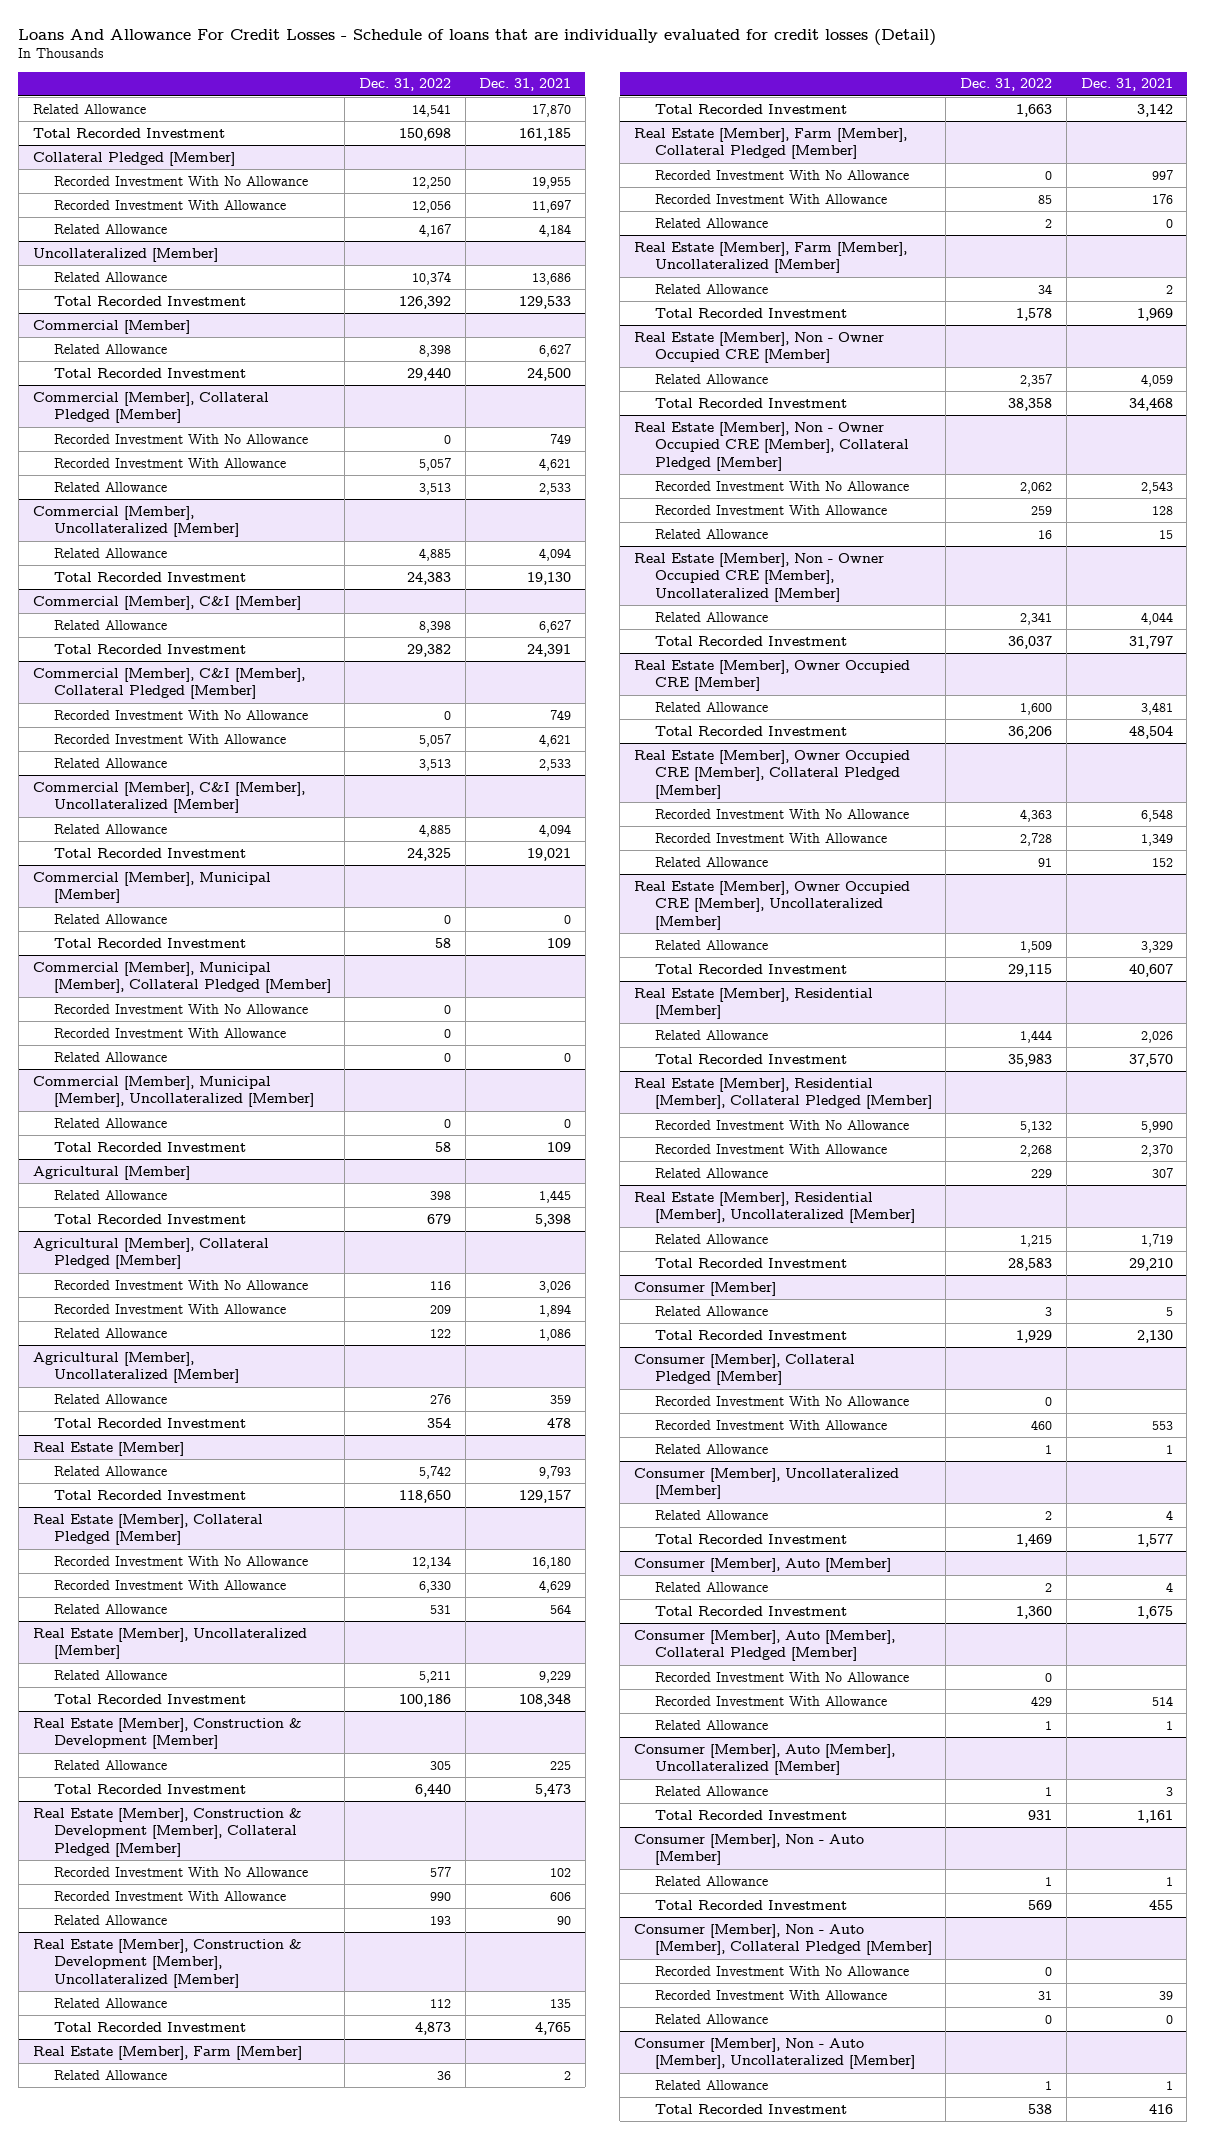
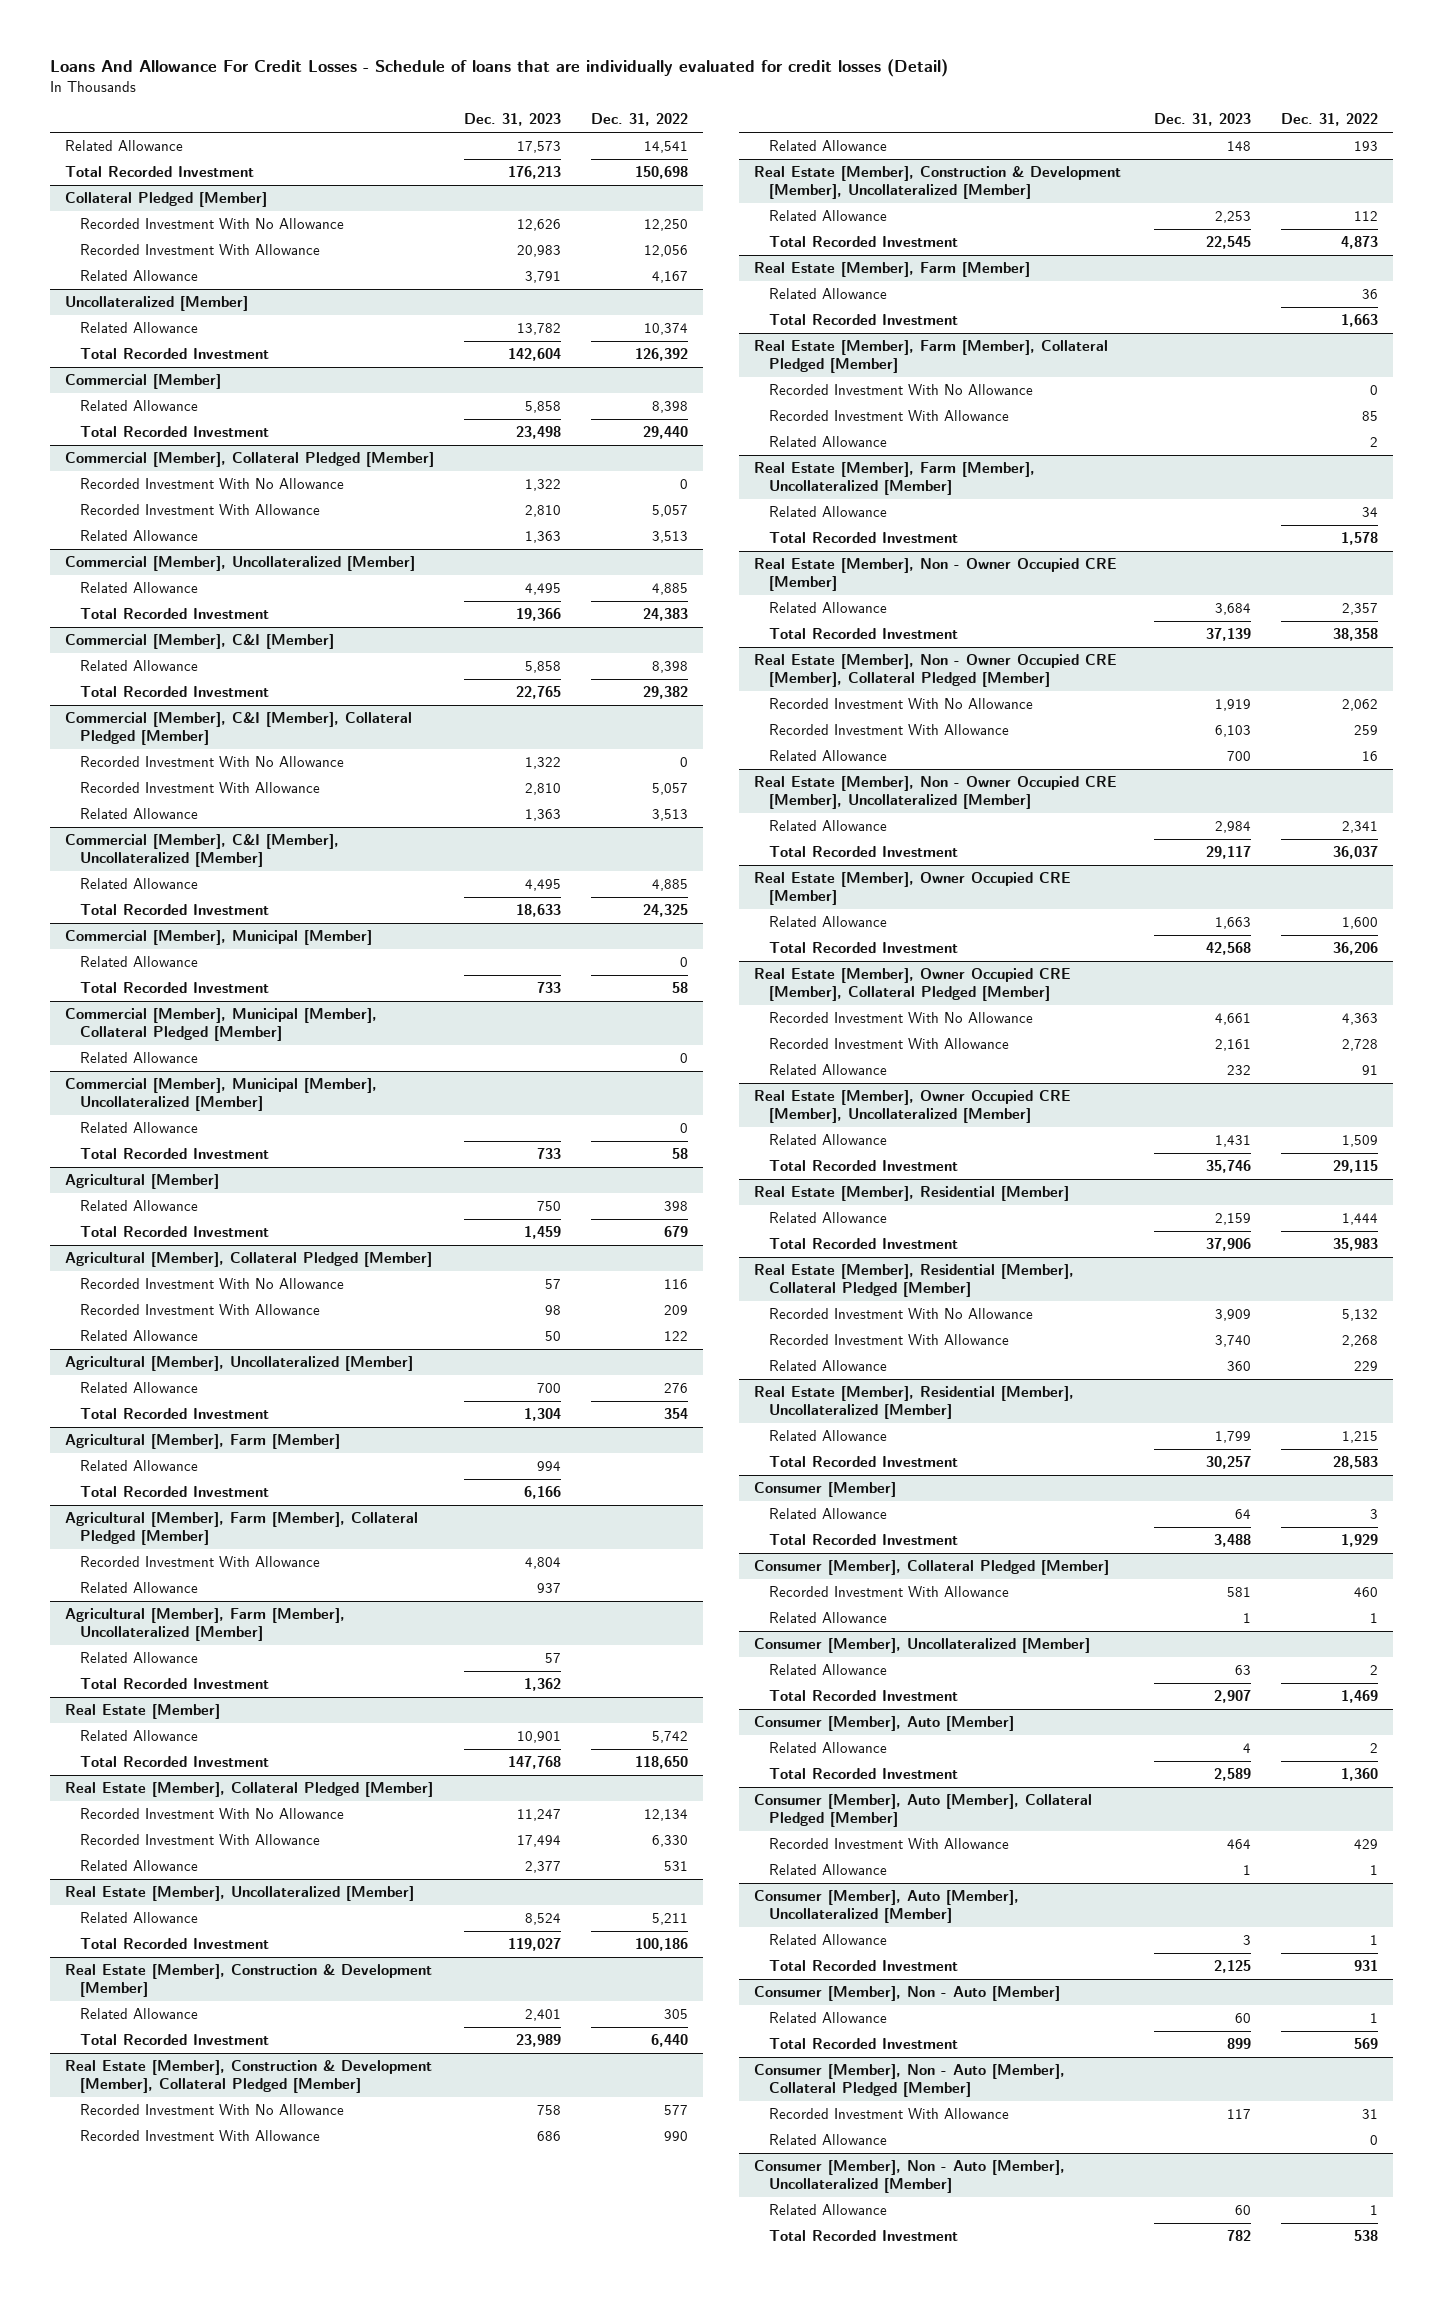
[479,78,572,92] Dec. 31, 2021 -> none
none -> [464,113,562,127] Dec. 31, 2023
[53,1003,308,1014] Recorded Investment With No Allowance -> none
[53,1027,286,1038] Recorded Investment With Allowance -> none
none -> [64,1434,340,1450] Agricultural [Member], Farm [Member]
none -> [79,1460,198,1472] Related Allowance
none -> [79,1486,269,1498] Total Recorded Investment
none -> [64,1512,418,1545] Agricultural [Member], Farm [Member], Collateral Pledged [Member]
none -> [79,1556,320,1568] Recorded Investment With Allowance
none -> [79,1582,198,1594] Related Allowance
none -> [64,1608,345,1641] Agricultural [Member], Farm [Member], Uncollateralized [Member]
none -> [79,1652,198,1664] Related Allowance
none -> [79,1678,269,1690] Total Recorded Investment
[654,1395,909,1406] Recorded Investment With No Allowance -> none
[654,1671,909,1682] Recorded Investment With No Allowance -> none
[654,1965,909,1976] Recorded Investment With No Allowance -> none

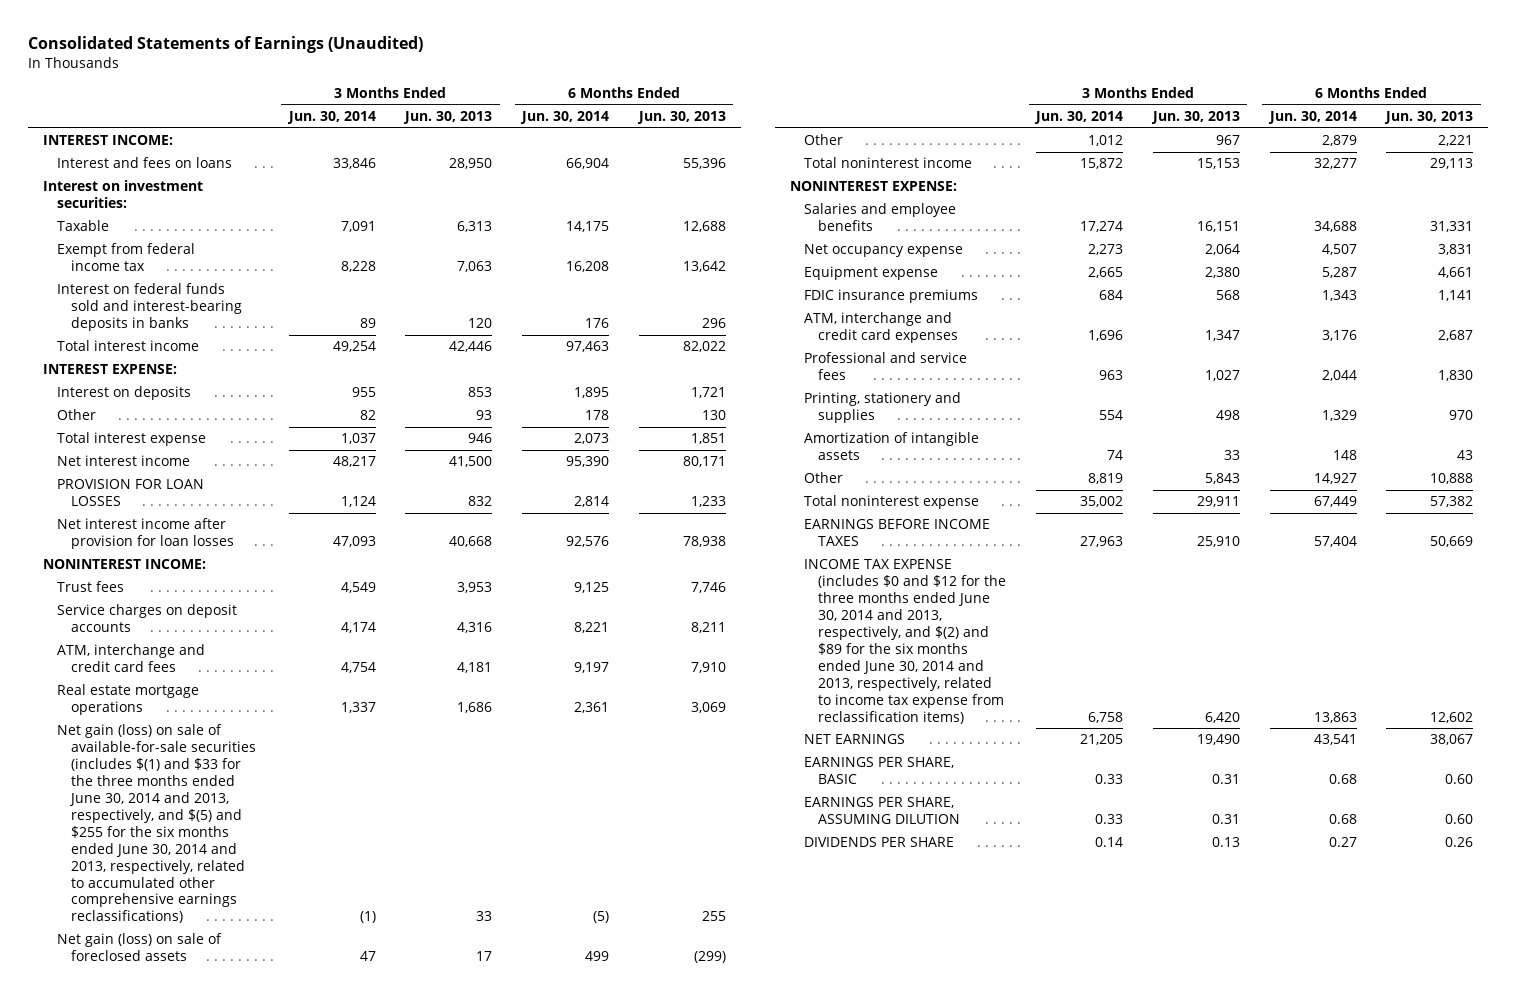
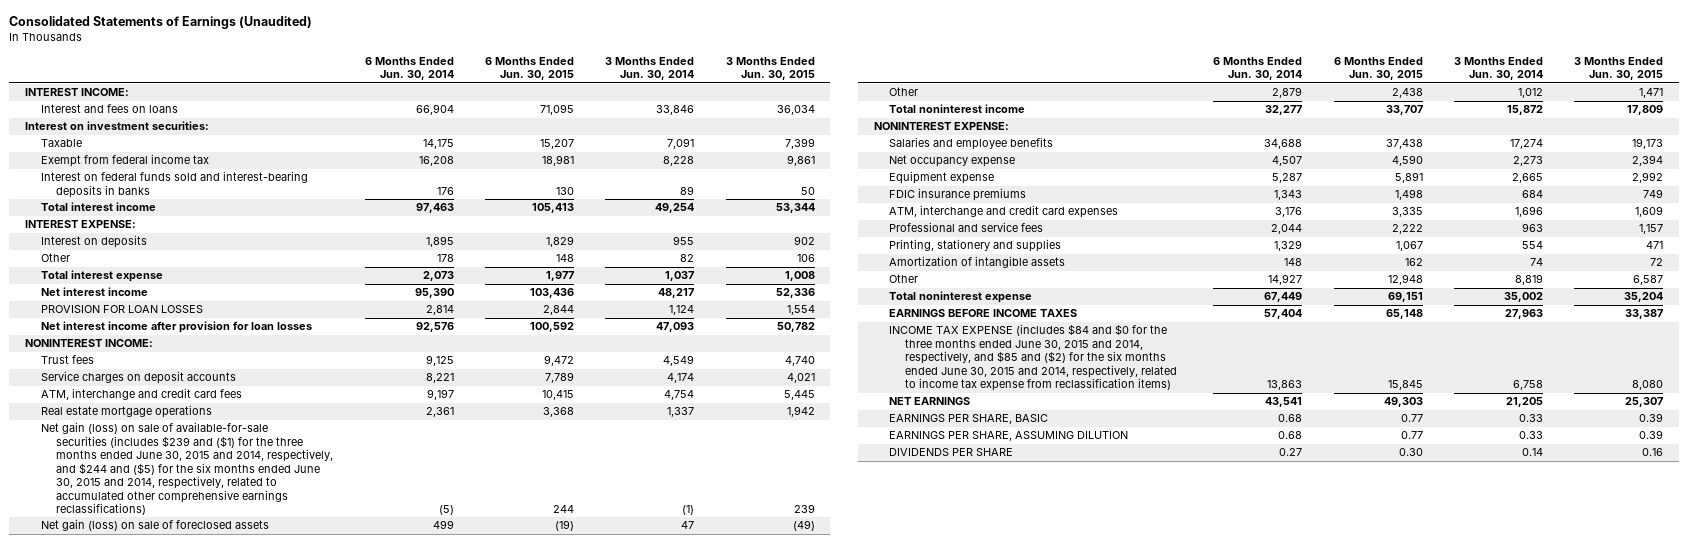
[403,111,493,125] Jun. 30, 2013 -> none
[636,111,726,125] Jun. 30, 2013 -> none
none -> [484,56,574,81] 6 Months Ended Jun. 30, 2015
none -> [725,56,815,81] 3 Months Ended Jun. 30, 2015
[56,724,256,924] Net gain (loss) on sale of available-for-sale securities (includes $(1) and $33 for the three months ended June 30, 2014 and 2013, respectively, and $(5) and $255 for the six months ended June 30, 2014 and 2013, respectively, related to accumulated other comprehensive earnings reclassifications) -> [40,422,334,516] Net gain (loss) on sale of available-for-sale securities (includes $239 and ($1) for the three months ended June 30, 2015 and 2014, respectively, and $244 and ($5) for the six months ended June 30, 2015 and 2014, respectively, related to accumulated other comprehensive earnings reclassifications)
[804,559,1007,724] INCOME TAX EXPENSE (includes $0 and $12 for the three months ended June 30, 2014 and 2013, respectively, and $(2) and $89 for the six months ended June 30, 2014 and 2013, respectively, related to income tax expense from reclassification items) -> [889,324,1177,392] INCOME TAX EXPENSE (includes $84 and $0 for the three months ended June 30, 2015 and 2014, respectively, and $85 and ($2) for the six months ended June 30, 2015 and 2014, respectively, related to income tax expense from reclassification items)

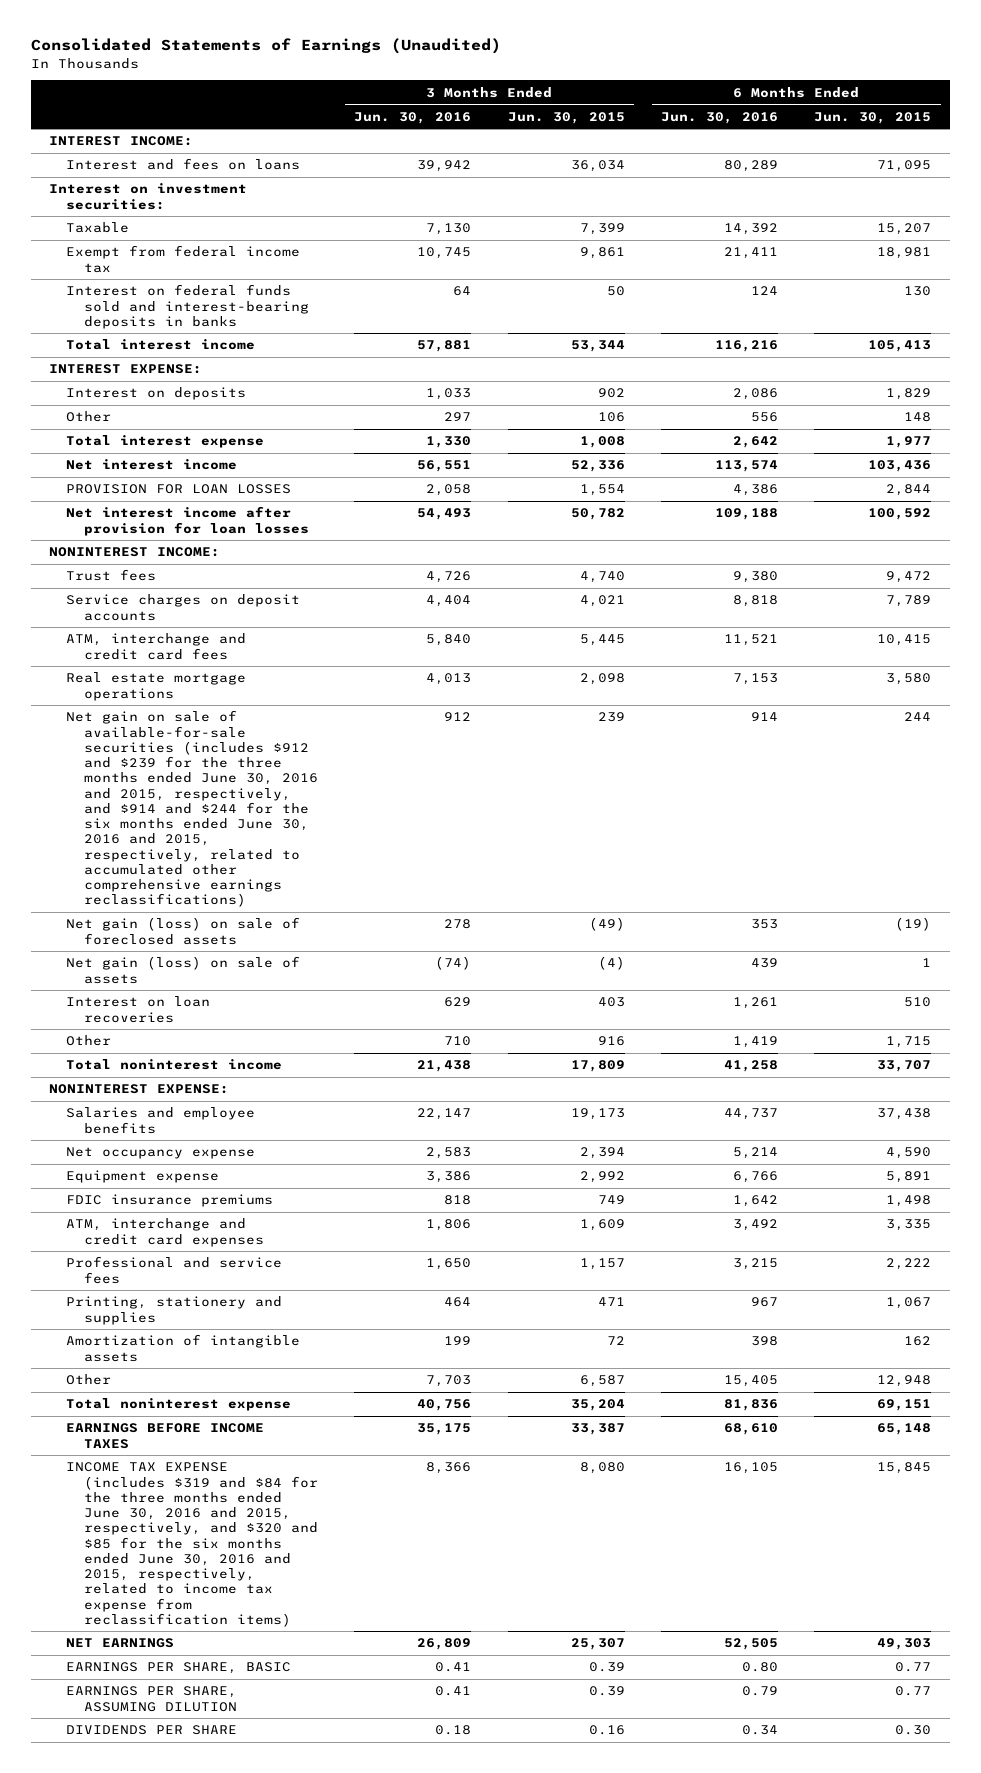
[364,56,454,81] 6 Months Ended Jun. 30, 2014 -> none
[605,56,695,81] 3 Months Ended Jun. 30, 2014 -> none
none -> [354,111,472,124] Jun. 30, 2016
none -> [661,111,779,124] Jun. 30, 2016
[542,407,574,418] 3,368 -> [886,673,932,686] 3,580
[786,406,815,418] 1,942 -> [579,673,625,686] 2,098
[40,422,334,516] Net gain (loss) on sale of available-for-sale securities (includes $239 and ($1) for the three months ended June 30, 2015 and 2014, respectively, and $244 and ($5) for the six months ended June 30, 2015 and 2014, respectively, related to accumulated other comprehensive earnings reclassifications) -> [66,710,318,908] Net gain on sale of available-for-sale securities (includes $912 and $239 for the three months ended June 30, 2016 and 2015, respectively, and $914 and $244 for the six months ended June 30, 2016 and 2015, respectively, related to accumulated other comprehensive earnings reclassifications)
none -> [66,956,301,984] Net gain (loss) on sale of assets
none -> [66,996,211,1023] Interest on loan recoveries
[1391,88,1423,99] 2,438 -> [886,1036,932,1049] 1,715
[1639,88,1664,99] 1,471 -> [597,1036,625,1047] 916
[889,324,1177,392] INCOME TAX EXPENSE (includes $84 and $0 for the three months ended June 30, 2015 and 2014, respectively, and $85 and ($2) for the six months ended June 30, 2015 and 2014, respectively, related to income tax expense from reclassification items) -> [66,1462,318,1627] INCOME TAX EXPENSE (includes $319 and $84 for the three months ended June 30, 2016 and 2015, respectively, and $320 and $85 for the six months ended June 30, 2016 and 2015, respectively, related to income tax expense from reclassification items)

